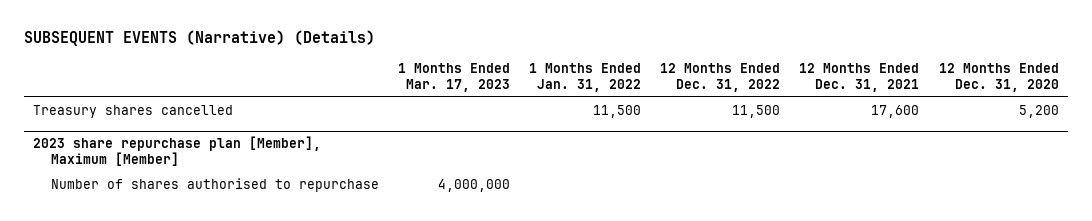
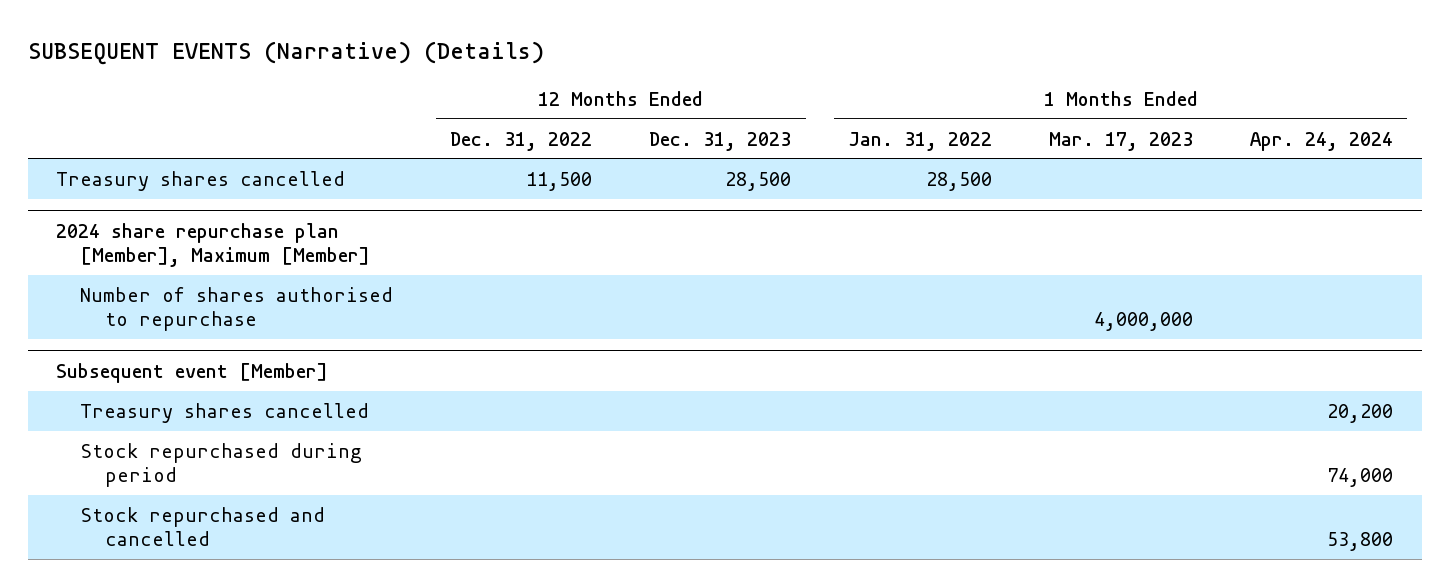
[799,63,920,93] 12 Months Ended Dec. 31, 2021 -> none
[938,63,1059,93] 12 Months Ended Dec. 31, 2020 -> none
none -> [649,131,792,151] Dec. 31, 2023
none -> [1250,131,1394,151] Apr. 24, 2024
[593,104,642,118] 11,500 -> [926,171,993,191] 28,500
[33,135,322,166] 2023 share repurchase plan [Member], Maximum [Member] -> [56,222,371,267] 2024 share repurchase plan [Member], Maximum [Member]
none -> [56,362,329,383] Subsequent event [Member]
none -> [80,402,370,423] Treasury shares cancelled
none -> [80,442,363,487] Stock repurchased during period
none -> [80,506,326,546] Stock repurchased and cancelled

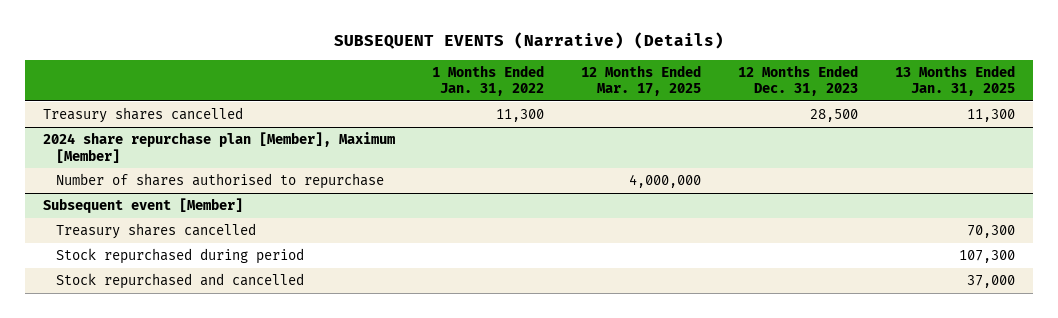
[450,131,593,151] Dec. 31, 2022 -> none
[1049,131,1194,151] Mar. 17, 2023 -> none
[1250,131,1394,151] Apr. 24, 2024 -> none
none -> [581,64,702,97] 12 Months Ended Mar. 17, 2025
none -> [894,64,1015,97] 13 Months Ended Jan. 31, 2025
[926,171,993,191] 28,500 -> [496,109,545,123] 11,300

